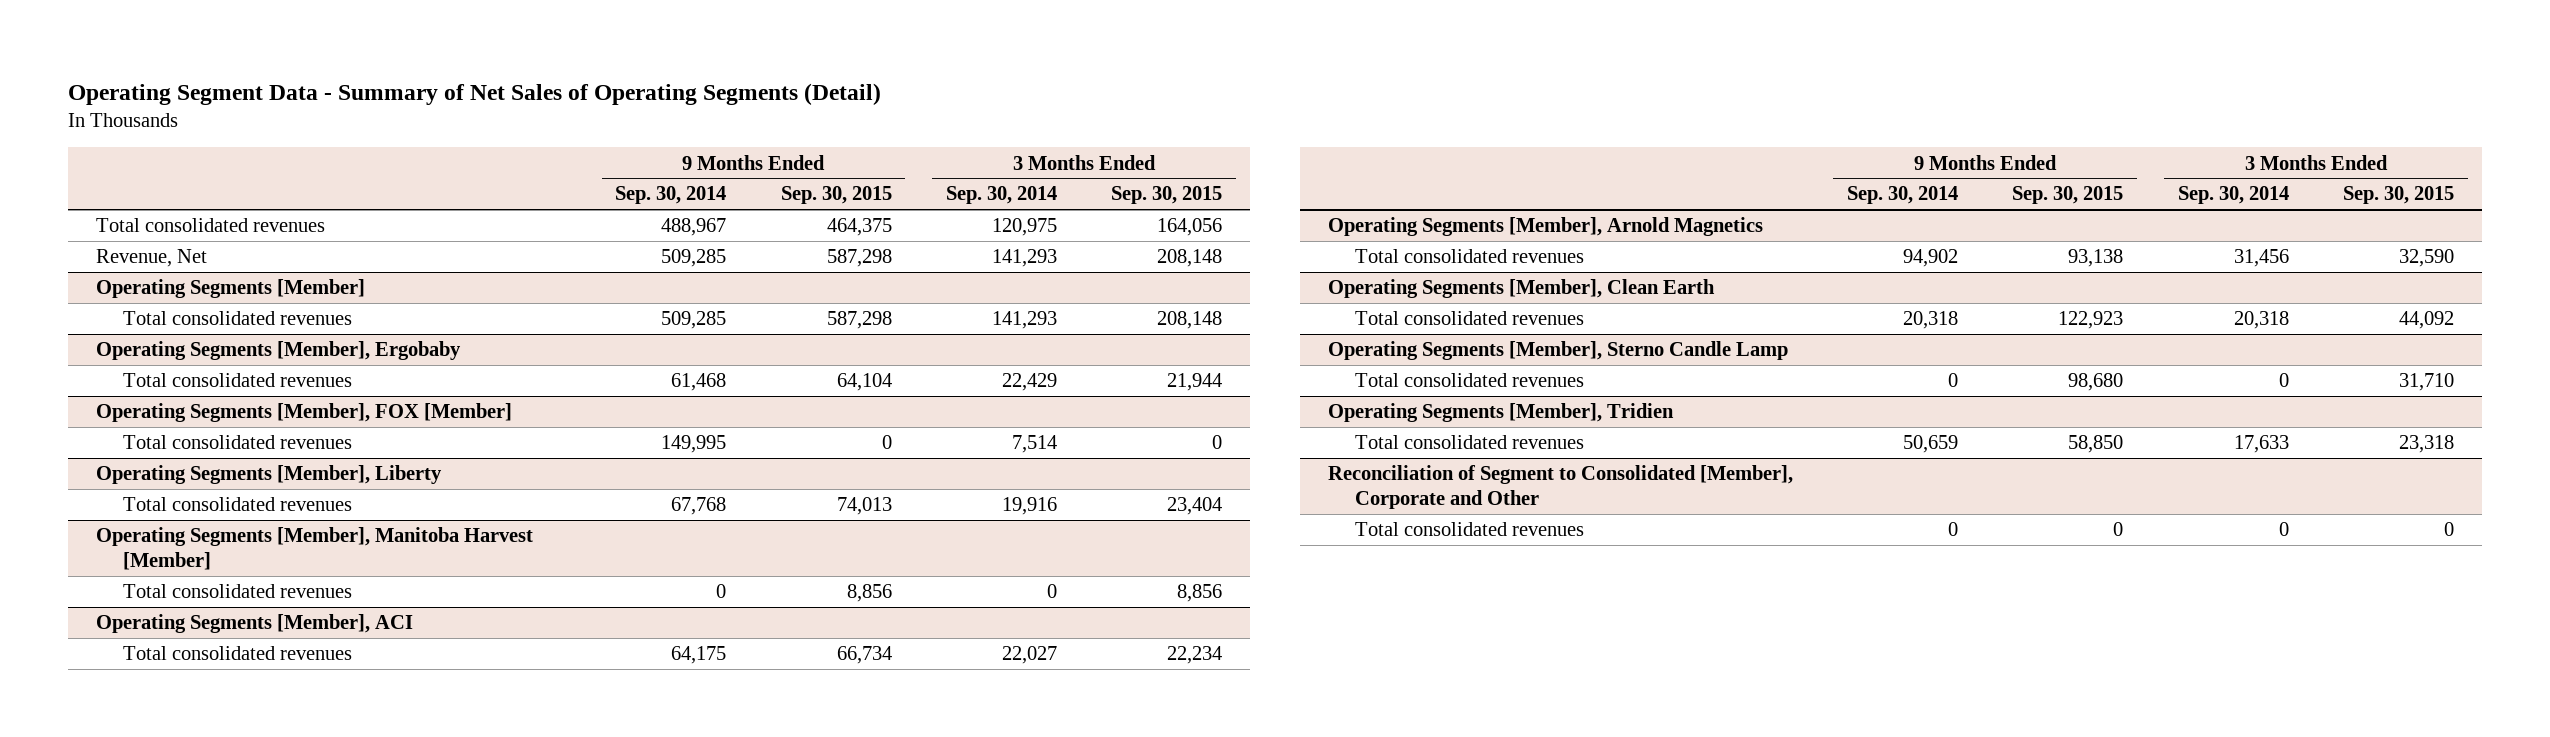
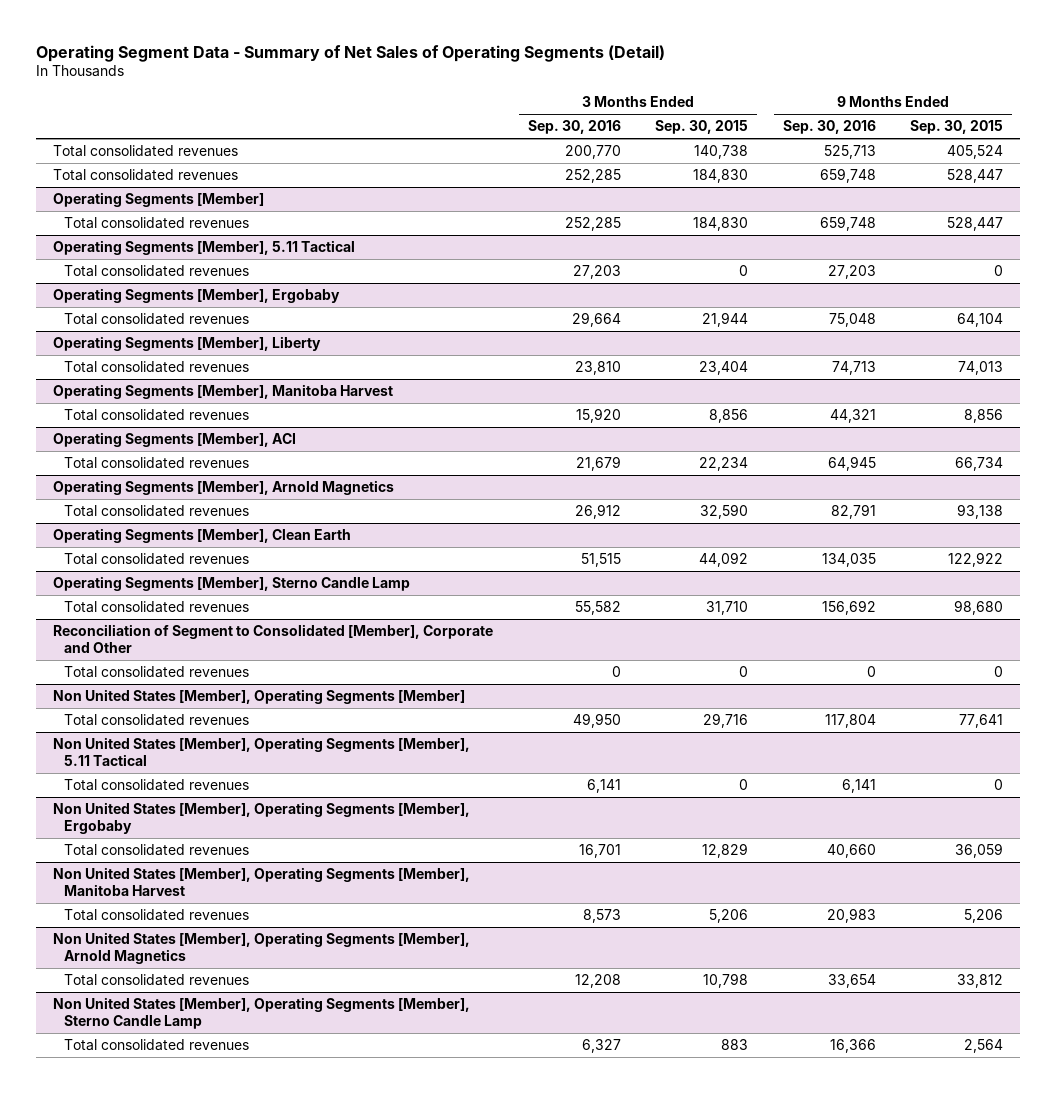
[615,186,727,205] Sep. 30, 2014 -> none
[946,186,1058,205] Sep. 30, 2014 -> none
none -> [527,120,621,135] Sep. 30, 2016
none -> [782,120,876,135] Sep. 30, 2016
[95,249,207,268] Revenue, Net -> none
[826,218,892,237] 464,375 -> [946,145,1003,160] 405,524
[1157,218,1223,237] 164,056 -> [694,145,749,160] 140,738
none -> [53,169,239,182] Total consolidated revenues
[826,311,892,330] 587,298 -> [946,217,1003,232] 528,447
[1157,311,1223,330] 208,148 -> [693,217,749,232] 184,830
none -> [53,240,356,256] Operating Segments [Member], 5.11 Tactical
none -> [63,265,249,278] Total consolidated revenues
[95,403,512,423] Operating Segments [Member], FOX [Member] -> none
[122,435,352,450] Total consolidated revenues -> none
[95,527,533,571] Operating Segments [Member], Manitoba Harvest [Member] -> [53,384,394,400] Operating Segments [Member], Manitoba Harvest
[2058,311,2124,330] 122,923 -> [947,552,1003,568] 122,922
[1327,403,1674,423] Operating Segments [Member], Tridien -> none
[1354,435,1584,450] Total consolidated revenues -> none
none -> [53,689,466,705] Non United States [Member], Operating Segments [Member]
none -> [63,714,249,727] Total consolidated revenues
none -> [53,737,471,766] Non United States [Member], Operating Segments [Member], 5.11 Tactical
none -> [63,779,249,792] Total consolidated revenues
none -> [53,802,471,834] Non United States [Member], Operating Segments [Member], Ergobaby
none -> [63,844,249,857] Total consolidated revenues
none -> [53,867,471,896] Non United States [Member], Operating Segments [Member], Manitoba Harvest
none -> [63,909,249,922] Total consolidated revenues
none -> [53,932,471,964] Non United States [Member], Operating Segments [Member], Arnold Magnetics
none -> [63,974,249,987] Total consolidated revenues
none -> [53,997,471,1029] Non United States [Member], Operating Segments [Member], Sterno Candle Lamp
none -> [63,1039,249,1052] Total consolidated revenues

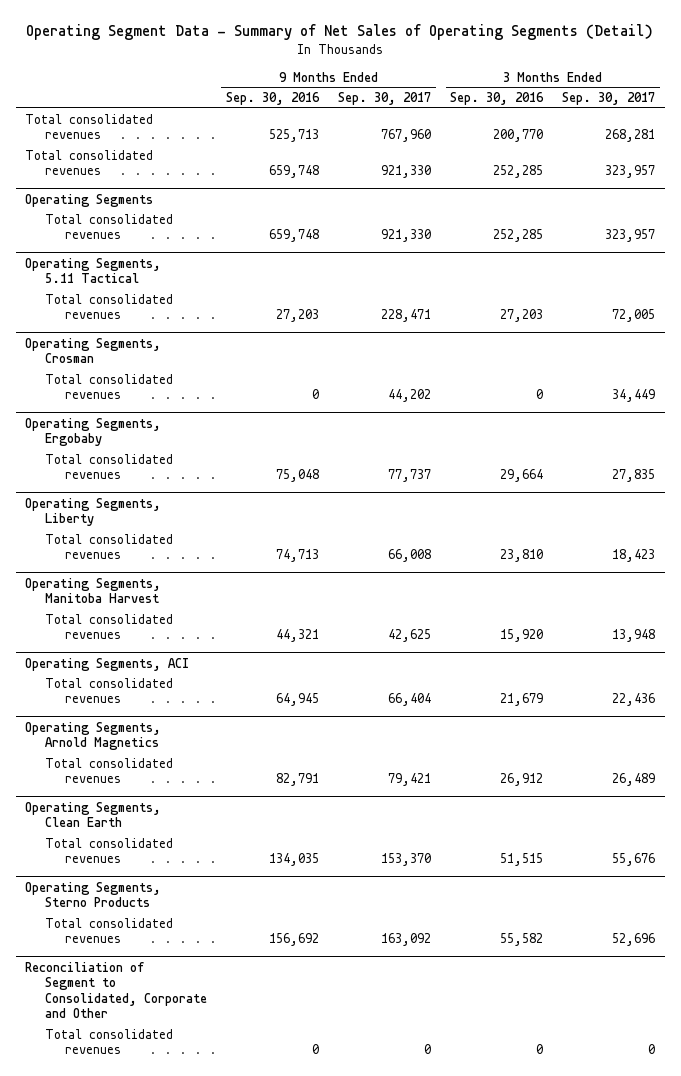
[655,120,749,135] Sep. 30, 2015 -> none
[909,120,1003,135] Sep. 30, 2015 -> none
none -> [338,92,432,106] Sep. 30, 2017
none -> [562,92,656,106] Sep. 30, 2017
[53,192,265,208] Operating Segments [Member] -> [25,193,154,207] Operating Segments
[53,240,356,256] Operating Segments [Member], 5.11 Tactical -> [25,257,162,284] Operating Segments, 5.11 Tactical
none -> [25,337,162,364] Operating Segments, Crosman
none -> [45,373,174,400] Total consolidated revenues
[53,288,341,304] Operating Segments [Member], Ergobaby -> [25,417,162,447] Operating Segments, Ergobaby
[53,336,322,352] Operating Segments [Member], Liberty -> [25,497,162,527] Operating Segments, Liberty
[53,384,394,400] Operating Segments [Member], Manitoba Harvest -> [25,577,162,604] Operating Segments, Manitoba Harvest
[53,432,297,448] Operating Segments [Member], ACI -> [25,657,190,671] Operating Segments, ACI
[53,480,395,496] Operating Segments [Member], Arnold Magnetics -> [25,721,162,751] Operating Segments, Arnold Magnetics
[53,528,352,544] Operating Segments [Member], Clean Earth -> [25,801,162,828] Operating Segments, Clean Earth
[53,576,411,592] Operating Segments [Member], Sterno Candle Lamp -> none
none -> [25,881,162,908] Operating Segments, Sterno Products
[53,624,494,653] Reconciliation of Segment to Consolidated [Member], Corporate and Other -> [25,961,208,1019] Reconciliation of Segment to Consolidated, Corporate and Other
[53,689,466,705] Non United States [Member], Operating Segments [Member] -> none
[63,714,249,727] Total consolidated revenues -> none
[53,737,471,766] Non United States [Member], Operating Segments [Member], 5.11 Tactical -> none
[63,779,249,792] Total consolidated revenues -> none
[53,802,471,834] Non United States [Member], Operating Segments [Member], Ergobaby -> none
[63,844,249,857] Total consolidated revenues -> none
[53,867,471,896] Non United States [Member], Operating Segments [Member], Manitoba Harvest -> none
[63,909,249,922] Total consolidated revenues -> none
[53,932,471,964] Non United States [Member], Operating Segments [Member], Arnold Magnetics -> none
[63,974,249,987] Total consolidated revenues -> none
[53,997,471,1029] Non United States [Member], Operating Segments [Member], Sterno Candle Lamp -> none
[63,1039,249,1052] Total consolidated revenues -> none

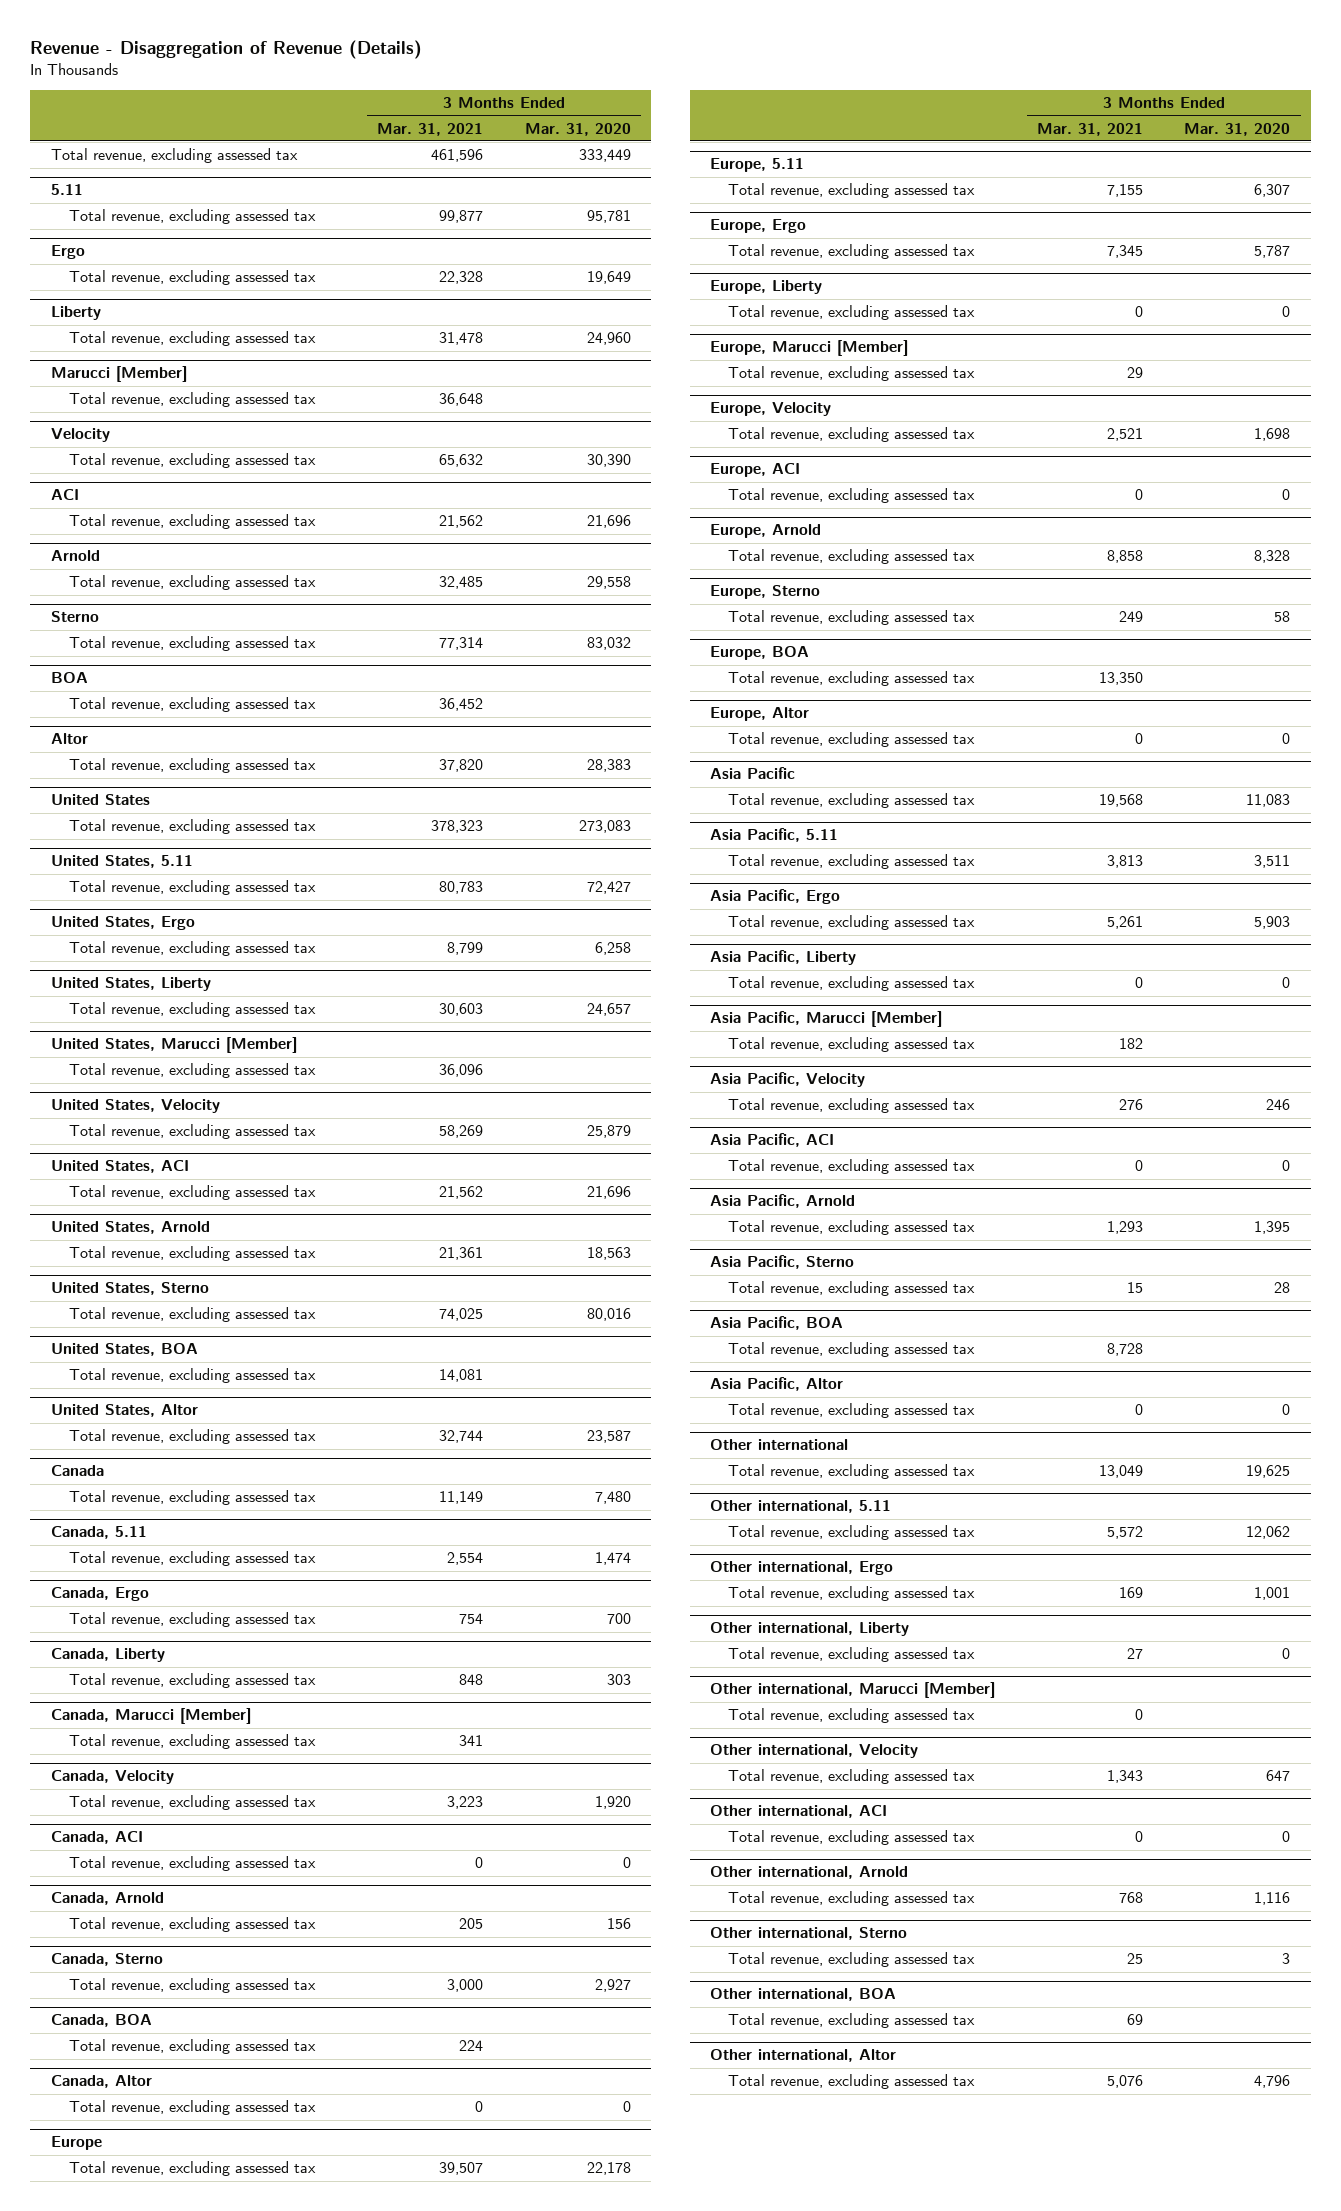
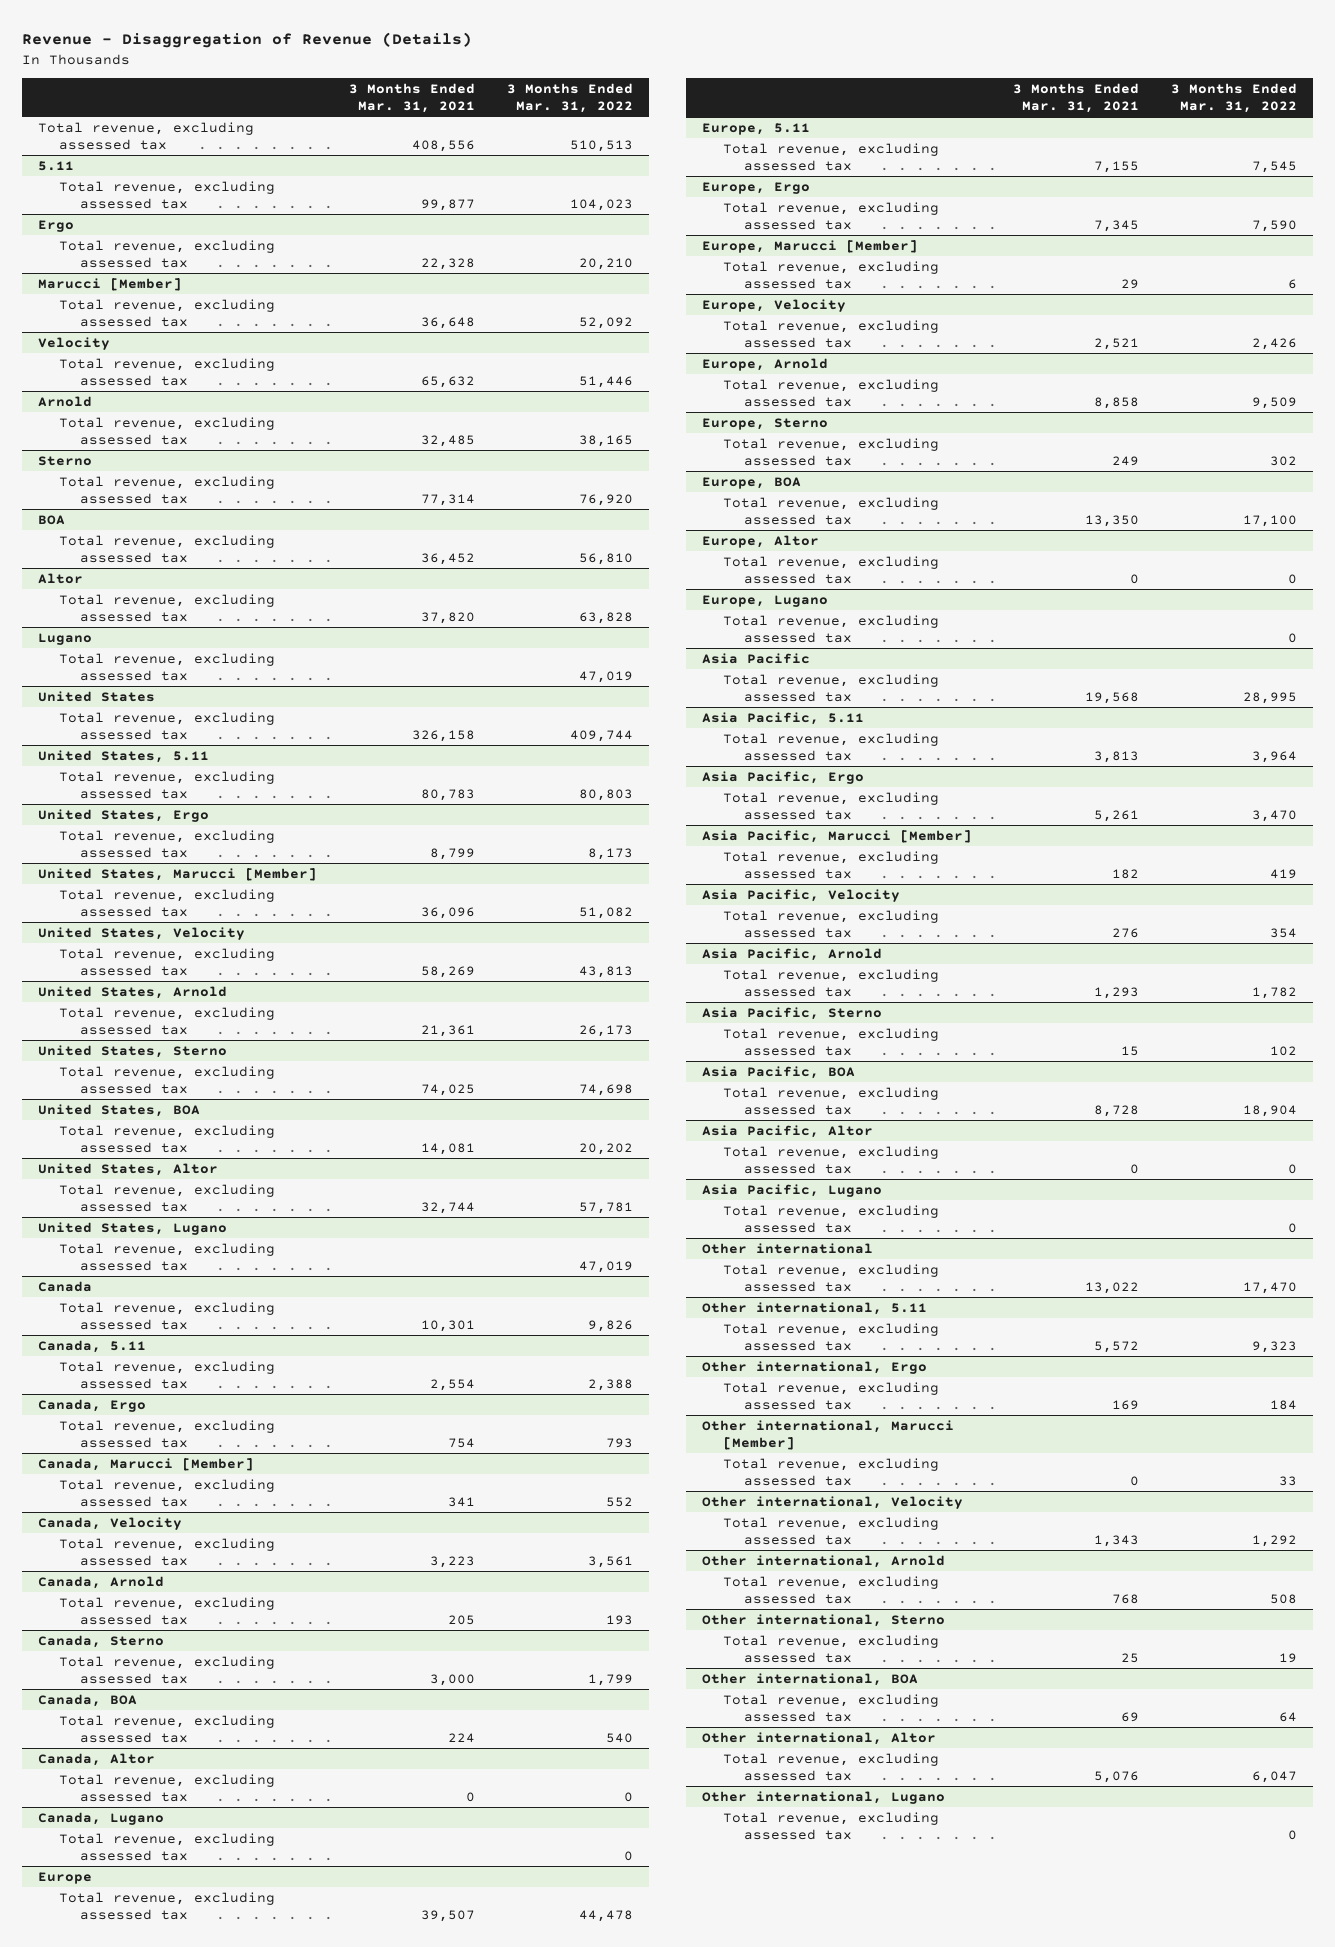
[524,122,631,136] Mar. 31, 2020 -> none
none -> [507,83,634,114] 3 Months Ended Mar. 31, 2022
[431,149,484,163] 461,596 -> [411,139,475,152] 408,556
[50,306,101,321] Liberty -> none
[68,331,316,347] Total revenue, excluding assessed tax -> none
[50,489,79,501] ACI -> none
[68,514,316,530] Total revenue, excluding assessed tax -> none
none -> [37,632,92,645] Lugano
none -> [58,652,275,681] Total revenue, excluding assessed tax
[431,820,484,834] 378,323 -> [411,729,475,742] 326,158
[50,977,211,992] United States, Liberty -> none
[68,1002,316,1018] Total revenue, excluding assessed tax -> none
[50,1160,189,1174] United States, ACI -> none
[68,1185,316,1201] Total revenue, excluding assessed tax -> none
none -> [37,1221,227,1235] United States, Lugano
none -> [58,1242,275,1271] Total revenue, excluding assessed tax
[439,1491,484,1505] 11,149 -> [420,1319,475,1332] 10,301
[50,1648,165,1663] Canada, Liberty -> none
[68,1673,316,1689] Total revenue, excluding assessed tax -> none
[50,1831,143,1845] Canada, ACI -> none
[68,1856,316,1872] Total revenue, excluding assessed tax -> none
none -> [37,1811,164,1825] Canada, Lugano
none -> [58,1832,275,1861] Total revenue, excluding assessed tax
[710,280,823,295] Europe, Liberty -> none
[728,305,976,321] Total revenue, excluding assessed tax -> none
[710,463,801,478] Europe, ACI -> none
[728,488,976,504] Total revenue, excluding assessed tax -> none
none -> [701,594,828,607] Europe, Lugano
none -> [723,614,940,643] Total revenue, excluding assessed tax
[710,950,857,966] Asia Pacific, Liberty -> none
[728,976,976,992] Total revenue, excluding assessed tax -> none
[710,1133,835,1148] Asia Pacific, ACI -> none
[728,1159,976,1175] Total revenue, excluding assessed tax -> none
none -> [701,1183,882,1197] Asia Pacific, Lugano
none -> [723,1204,940,1233] Total revenue, excluding assessed tax
[1098,1465,1143,1479] 13,049 -> [1085,1281,1140,1294] 13,022
[710,1622,910,1637] Other international, Liberty -> none
[728,1647,976,1663] Total revenue, excluding assessed tax -> none
[710,1805,888,1819] Other international, ACI -> none
[728,1830,976,1846] Total revenue, excluding assessed tax -> none
none -> [701,1790,945,1804] Other international, Lugano
none -> [723,1811,940,1840] Total revenue, excluding assessed tax

